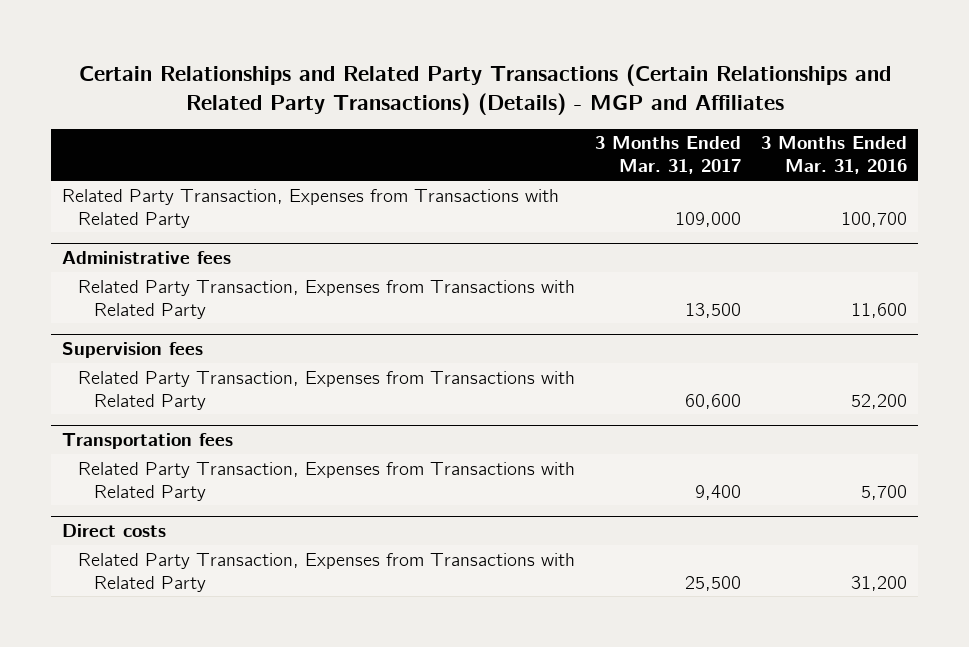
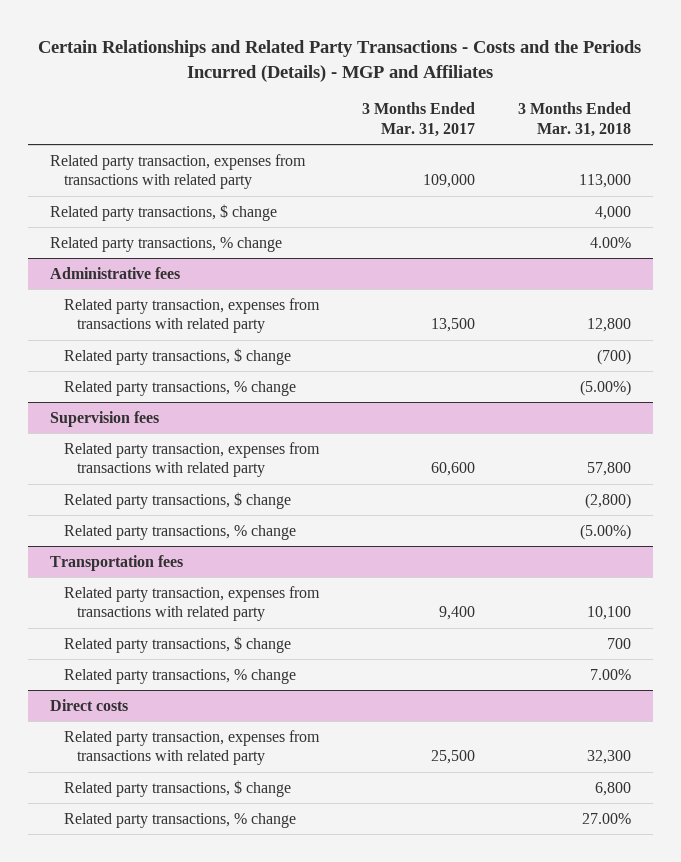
[78,63,891,115] Certain Relationships and Related Party Transactions (Certain Relationships and Related Party Transactions) (Details) - MGP and Affiliates -> [38,39,642,82] Certain Relationships and Related Party Transactions - Costs and the Periods Incurred (Details) - MGP and Affiliates
[761,136,908,175] 3 Months Ended Mar. 31, 2016 -> none
none -> [517,102,631,137] 3 Months Ended Mar. 31, 2018
[61,188,559,228] Related Party Transaction, Expenses from Transactions with Related Party -> [49,153,306,190] Related party transaction, expenses from transactions with related party
none -> [49,203,277,221] Related party transactions, $ change
none -> [49,236,282,252] Related party transactions, % change
[77,279,575,319] Related Party Transaction, Expenses from Transactions with Related Party -> [63,297,320,334] Related party transaction, expenses from transactions with related party
none -> [63,347,291,365] Related party transactions, $ change
none -> [63,380,296,396] Related party transactions, % change
[77,370,575,410] Related Party Transaction, Expenses from Transactions with Related Party -> [63,441,320,478] Related party transaction, expenses from transactions with related party
none -> [63,491,291,509] Related party transactions, $ change
none -> [63,524,296,540] Related party transactions, % change
[77,461,575,501] Related Party Transaction, Expenses from Transactions with Related Party -> [63,585,320,622] Related party transaction, expenses from transactions with related party
none -> [63,635,291,653] Related party transactions, $ change
none -> [63,668,296,684] Related party transactions, % change
[77,552,575,592] Related Party Transaction, Expenses from Transactions with Related Party -> [63,729,320,766] Related party transaction, expenses from transactions with related party
none -> [63,779,291,797] Related party transactions, $ change
none -> [63,812,296,828] Related party transactions, % change

